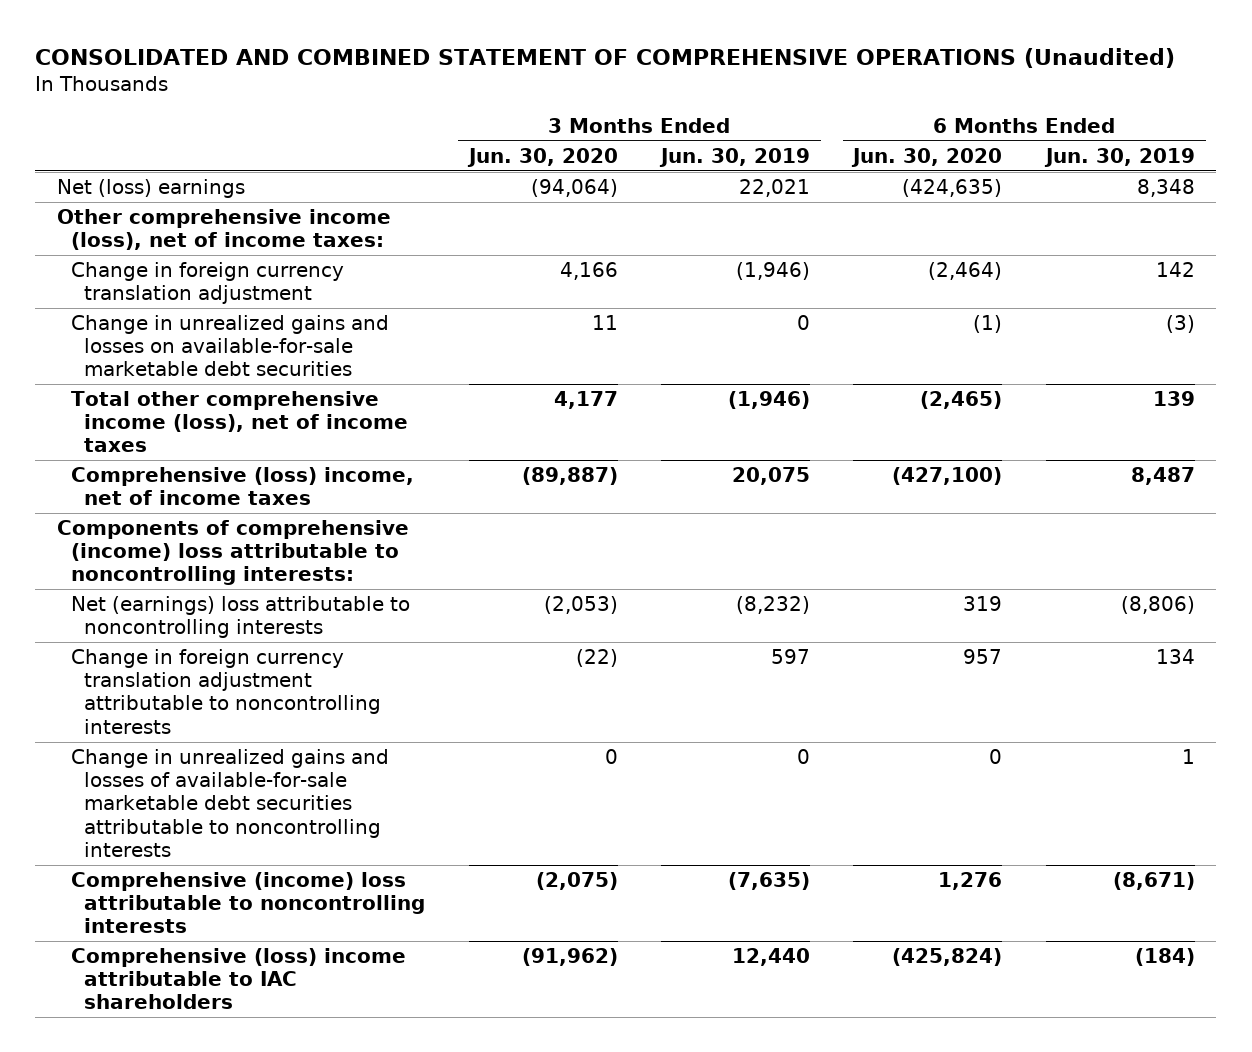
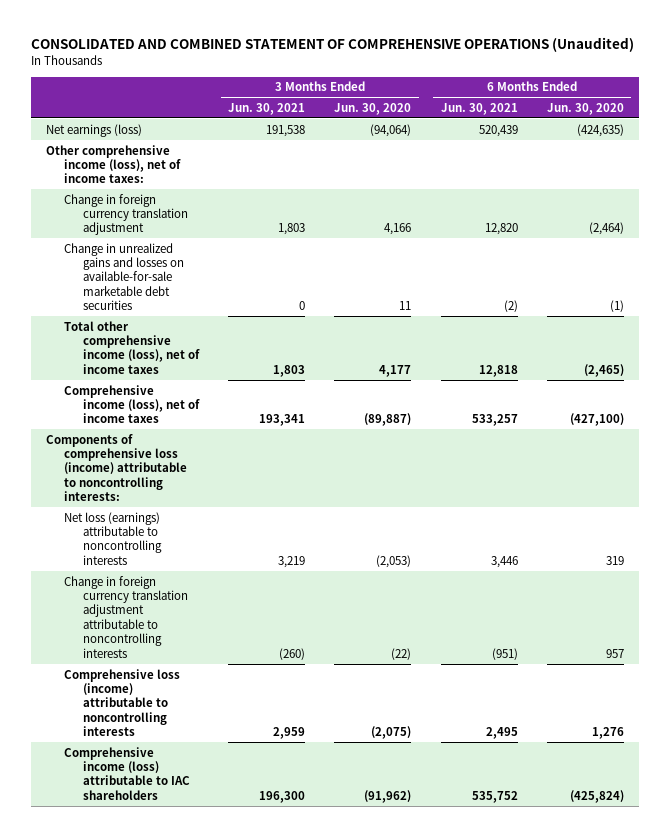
[658,147,810,167] Jun. 30, 2019 -> none
[1043,147,1195,167] Jun. 30, 2019 -> none
none -> [228,102,306,115] Jun. 30, 2021
none -> [440,102,518,115] Jun. 30, 2021
[56,179,245,199] Net (loss) earnings -> [45,123,142,137] Net earnings (loss)
[70,467,414,506] Comprehensive (loss) income, net of income taxes -> [64,384,200,424] Comprehensive income (loss), net of income taxes
[56,520,409,586] Components of comprehensive (income) loss attributable to noncontrolling interests: -> [45,433,188,502] Components of comprehensive loss (income) attributable to noncontrolling interests:
[70,596,410,639] Net (earnings) loss attributable to noncontrolling interests -> [64,511,162,565] Net loss (earnings) attributable to noncontrolling interests
[70,749,389,857] Change in unrealized gains and losses of available-for-sale marketable debt securities attributable to noncontrolling interests -> none
[70,872,426,934] Comprehensive (income) loss attributable to noncontrolling interests -> [64,668,181,737] Comprehensive loss (income) attributable to noncontrolling interests
[70,948,406,1010] Comprehensive (loss) income attributable to IAC shareholders -> [64,746,190,800] Comprehensive income (loss) attributable to IAC shareholders

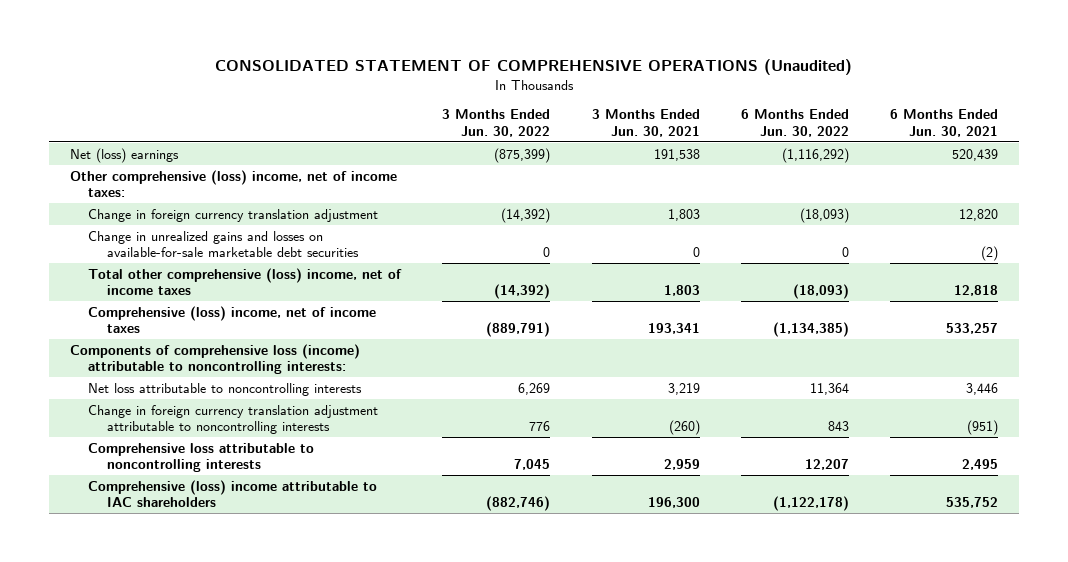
[31,37,635,53] CONSOLIDATED AND COMBINED STATEMENT OF COMPREHENSIVE OPERATIONS (Unaudited) -> [214,58,852,75] CONSOLIDATED STATEMENT OF COMPREHENSIVE OPERATIONS (Unaudited)
[334,102,412,115] Jun. 30, 2020 -> none
[546,102,624,115] Jun. 30, 2020 -> none
none -> [442,109,551,137] 3 Months Ended Jun. 30, 2022
none -> [740,109,849,137] 6 Months Ended Jun. 30, 2022
[45,123,142,137] Net earnings (loss) -> [69,147,179,163] Net (loss) earnings
[45,144,182,184] Other comprehensive income (loss), net of income taxes: -> [69,169,397,198] Other comprehensive (loss) income, net of income taxes:
[64,320,200,374] Total other comprehensive income (loss), net of income taxes -> [88,267,403,296] Total other comprehensive (loss) income, net of income taxes
[64,384,200,424] Comprehensive income (loss), net of income taxes -> [88,305,377,334] Comprehensive (loss) income, net of income taxes
[64,511,162,565] Net loss (earnings) attributable to noncontrolling interests -> [88,382,363,396] Net loss attributable to noncontrolling interests
[64,668,181,737] Comprehensive loss (income) attributable to noncontrolling interests -> [88,442,315,473] Comprehensive loss attributable to noncontrolling interests
[64,746,190,800] Comprehensive income (loss) attributable to IAC shareholders -> [88,479,378,508] Comprehensive (loss) income attributable to IAC shareholders

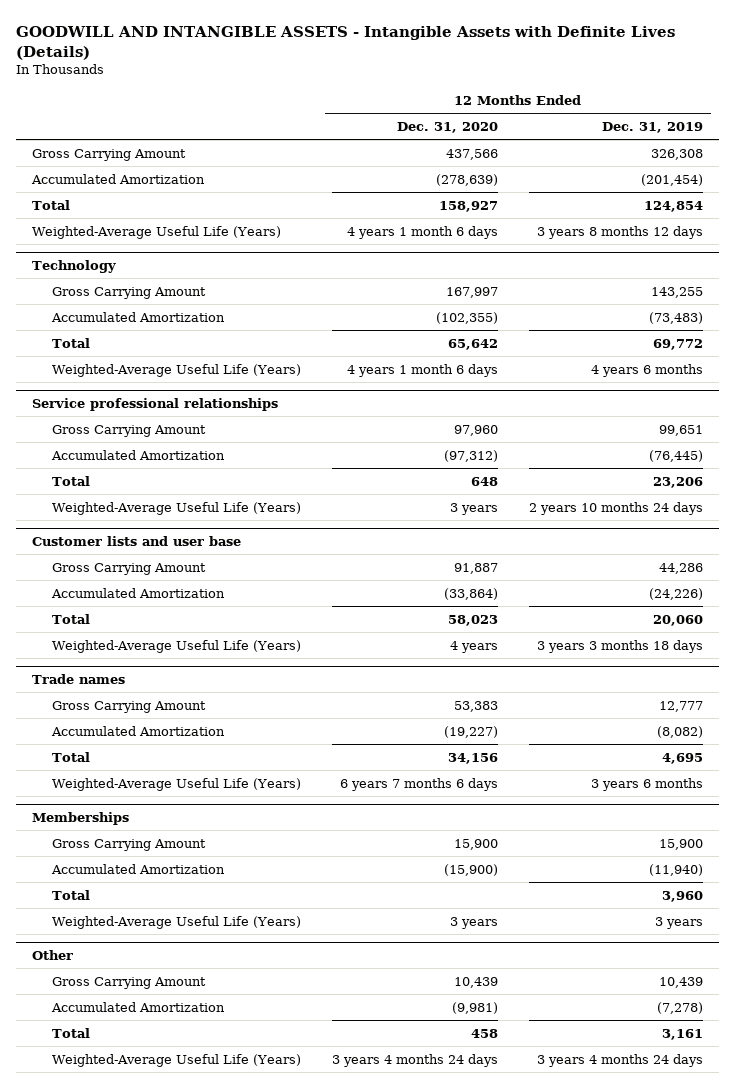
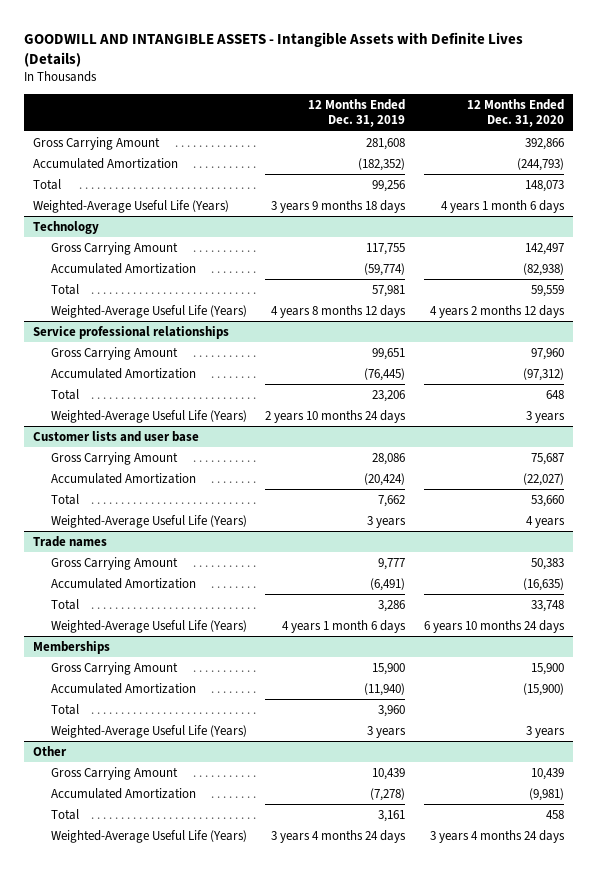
[446,148,499,160] 437,566 -> [525,137,565,150] 392,866
[651,148,704,160] 326,308 -> [366,137,406,150] 281,608
[436,173,499,186] (278,639) -> [517,157,565,171] (244,793)
[641,173,704,186] (201,454) -> [358,157,406,171] (182,352)
[439,200,499,212] 158,927 -> [525,179,565,192] 148,073
[644,200,704,212] 124,854 -> [372,179,406,192] 99,256
[537,225,704,239] 3 years 8 months 12 days -> [271,199,407,213] 3 years 9 months 18 days
[446,286,499,298] 167,997 -> [525,242,565,255] 142,497
[651,286,704,298] 143,255 -> [366,242,406,255] 117,755
[436,311,499,324] (102,355) -> [523,262,565,276] (82,938)
[649,311,704,324] (73,483) -> [364,262,406,276] (59,774)
[448,338,499,350] 65,642 -> [531,284,565,297] 59,559
[653,338,704,350] 69,772 -> [372,284,406,297] 57,981
[347,363,499,377] 4 years 1 month 6 days -> [430,304,566,318] 4 years 2 months 12 days
[591,363,704,377] 4 years 6 months -> [271,304,407,318] 4 years 8 months 12 days
[454,562,499,574] 91,887 -> [531,452,565,465] 75,687
[659,562,704,574] 44,286 -> [372,452,406,465] 28,086
[444,587,499,600] (33,864) -> [523,472,565,486] (22,027)
[649,587,704,600] (24,226) -> [364,472,406,486] (20,424)
[448,614,499,626] 58,023 -> [531,494,565,507] 53,660
[653,614,704,626] 20,060 -> [378,494,406,507] 7,662
[537,639,704,653] 3 years 3 months 18 days -> [367,515,407,528] 3 years
[454,700,499,712] 53,383 -> [531,557,565,570] 50,383
[659,700,704,712] 12,777 -> [378,557,406,570] 9,777
[444,725,499,738] (19,227) -> [523,577,565,591] (16,635)
[657,725,704,738] (8,082) -> [370,577,406,591] (6,491)
[448,752,499,764] 34,156 -> [531,599,565,612] 33,748
[662,752,704,764] 4,695 -> [378,599,406,612] 3,286
[340,777,499,791] 6 years 7 months 6 days -> [424,619,566,633] 6 years 10 months 24 days
[591,777,704,791] 3 years 6 months -> [282,619,407,633] 4 years 1 month 6 days

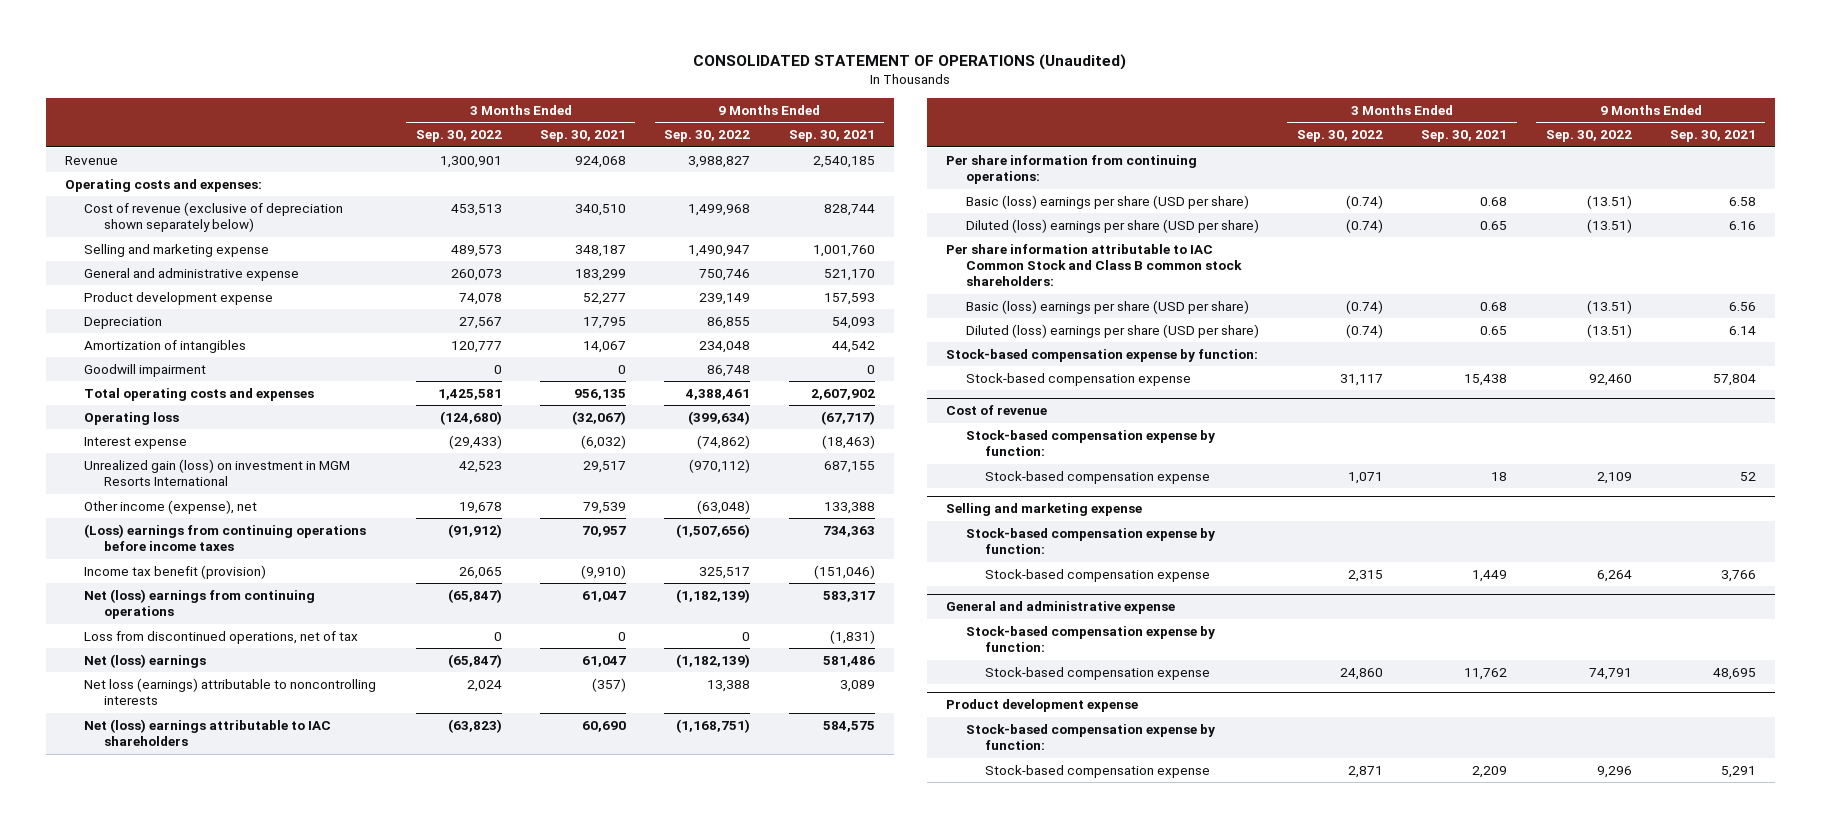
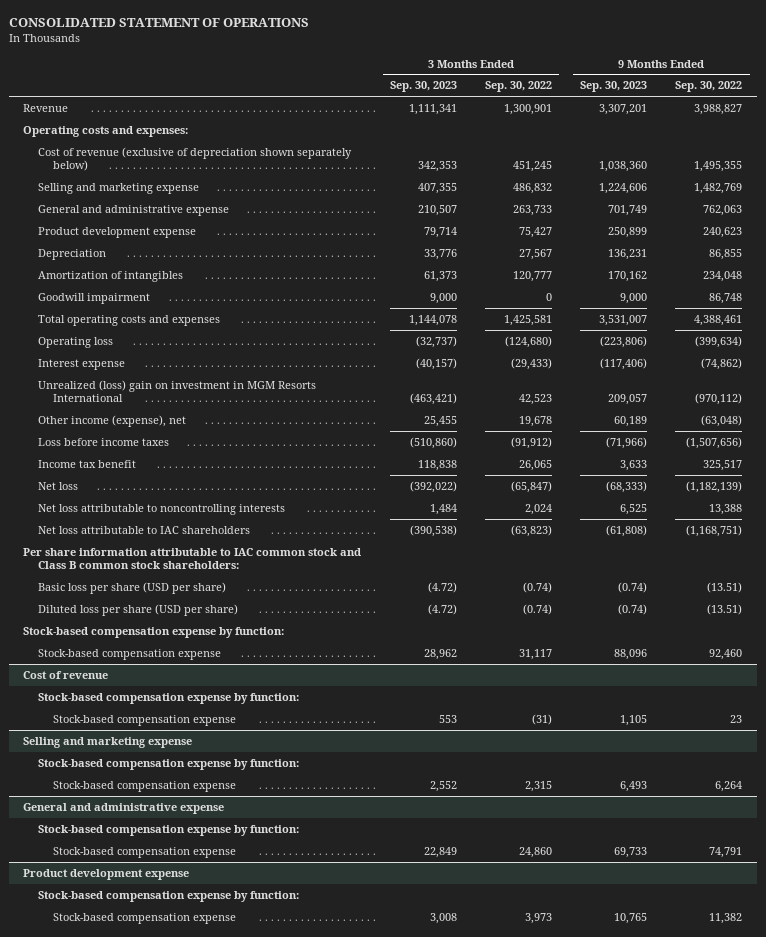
[693,54,1127,71] CONSOLIDATED STATEMENT OF OPERATIONS (Unaudited) -> [9,17,310,27] CONSOLIDATED STATEMENT OF OPERATIONS
[539,130,626,143] Sep. 30, 2021 -> none
[788,130,875,143] Sep. 30, 2021 -> none
none -> [389,81,457,93] Sep. 30, 2023
none -> [580,81,648,93] Sep. 30, 2023
[450,203,502,216] 453,513 -> [512,160,552,172] 451,245
[688,203,751,216] 1,499,968 -> [694,160,743,172] 1,495,355
[450,244,502,257] 489,573 -> [512,182,552,194] 486,832
[688,244,751,257] 1,490,947 -> [694,182,743,194] 1,482,769
[450,268,502,281] 260,073 -> [512,204,552,216] 263,733
[699,268,751,281] 750,746 -> [703,204,743,216] 762,063
[458,292,502,305] 74,078 -> [518,226,552,238] 75,427
[699,292,751,305] 239,149 -> [703,226,743,238] 240,623
[84,458,351,487] Unrealized gain (loss) on investment in MGM Resorts International -> [38,379,317,402] Unrealized (loss) gain on investment in MGM Resorts International
[84,588,316,620] Net (loss) earnings from continuing operations -> none
[84,630,359,644] Loss from discontinued operations, net of tax -> none
[946,243,1242,287] Per share information attributable to IAC Common Stock and Class B common stock shareholders: -> none
[965,299,1249,314] Basic (loss) earnings per share (USD per share) -> none
[965,323,1259,338] Diluted (loss) earnings per share (USD per share) -> none
[84,523,367,552] (Loss) earnings from continuing operations before income taxes -> [38,437,170,446] Loss before income taxes
[84,564,267,579] Income tax benefit (provision) -> [38,459,137,468] Income tax benefit
[84,653,207,668] Net (loss) earnings -> [38,481,79,490] Net loss
[84,677,377,706] Net loss (earnings) attributable to noncontrolling interests -> [38,503,286,515] Net loss attributable to noncontrolling interests
[84,718,332,747] Net (loss) earnings attributable to IAC shareholders -> [38,525,251,534] Net loss attributable to IAC shareholders
[946,154,1198,185] Per share information from continuing operations: -> [23,547,362,569] Per share information attributable to IAC common stock and Class B common stock shareholders:
[965,194,1249,209] Basic (loss) earnings per share (USD per share) -> [38,581,227,594] Basic loss per share (USD per share)
[965,218,1259,233] Diluted (loss) earnings per share (USD per share) -> [38,603,239,616] Diluted loss per share (USD per share)
[1347,471,1383,484] 1,071 -> [531,713,552,725] (31)
[1596,471,1632,484] 2,109 -> [730,714,743,723] 23
[1347,765,1383,778] 2,871 -> [524,912,552,924] 3,973
[1596,765,1632,778] 9,296 -> [709,912,743,924] 11,382

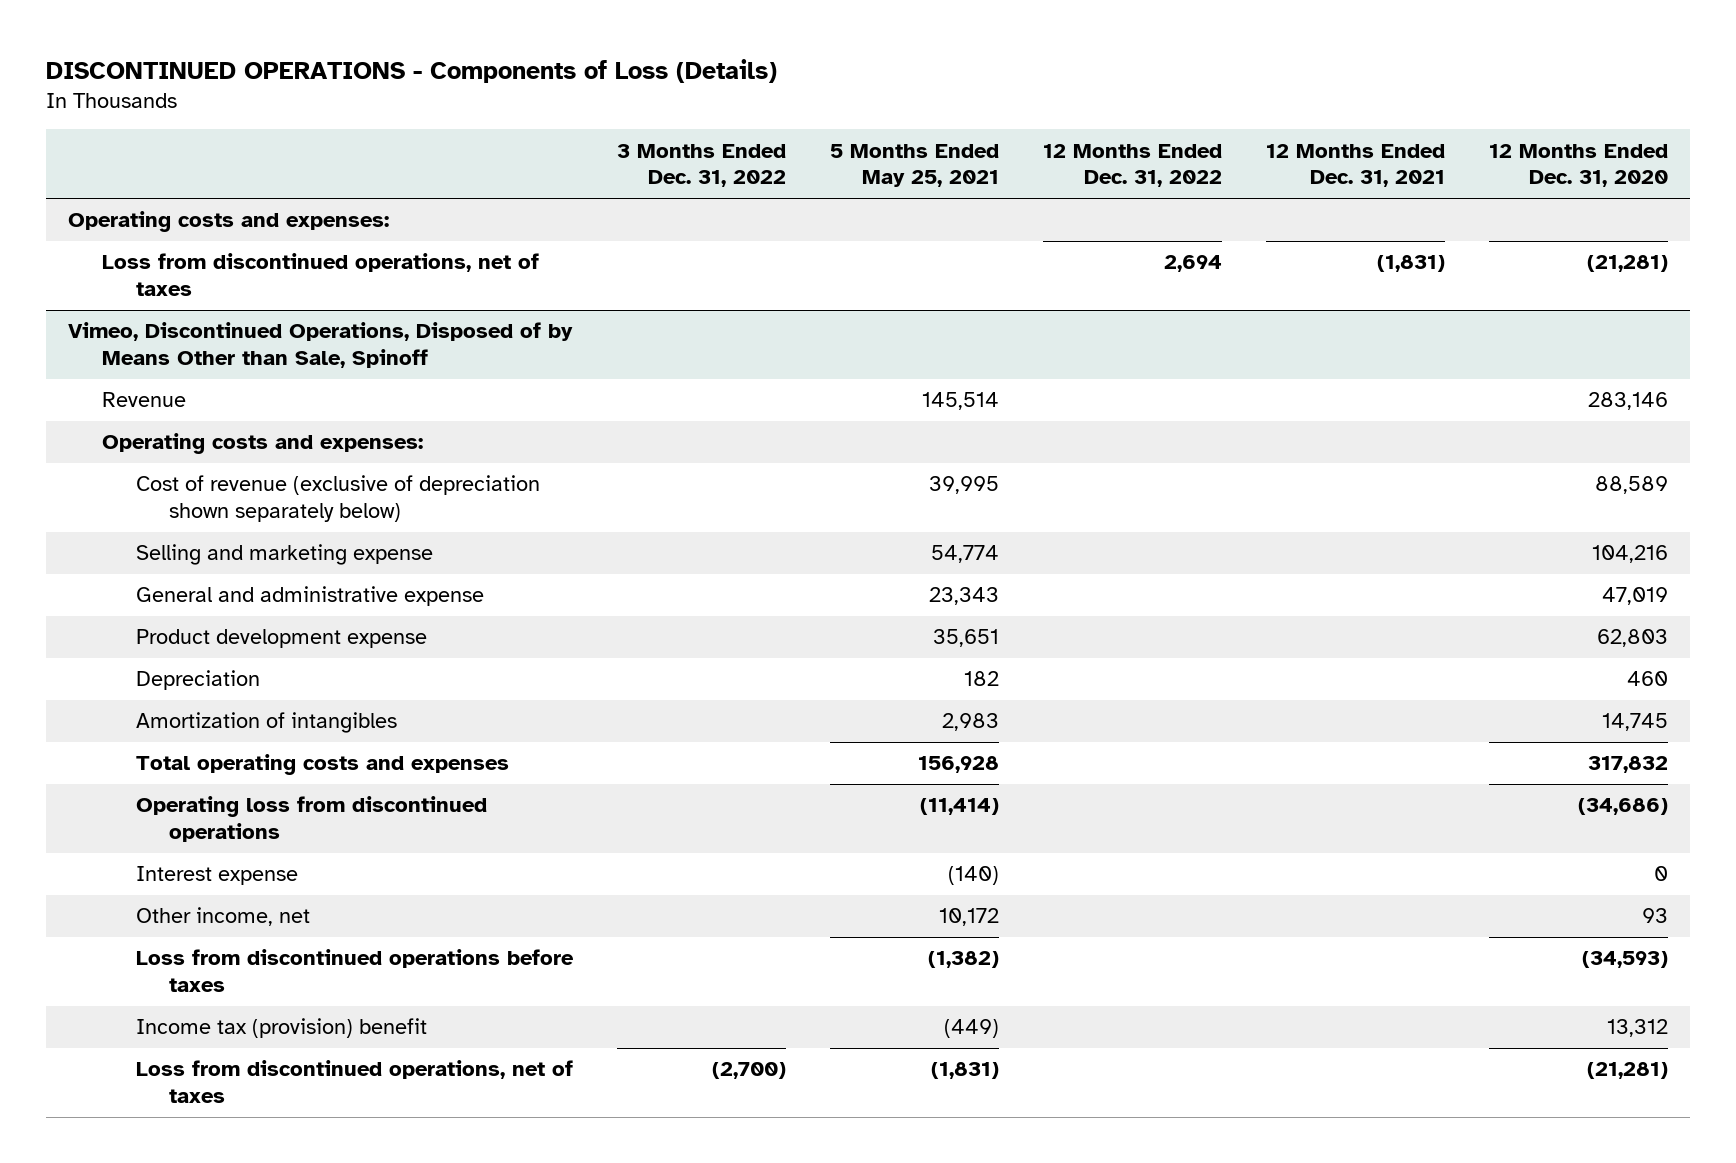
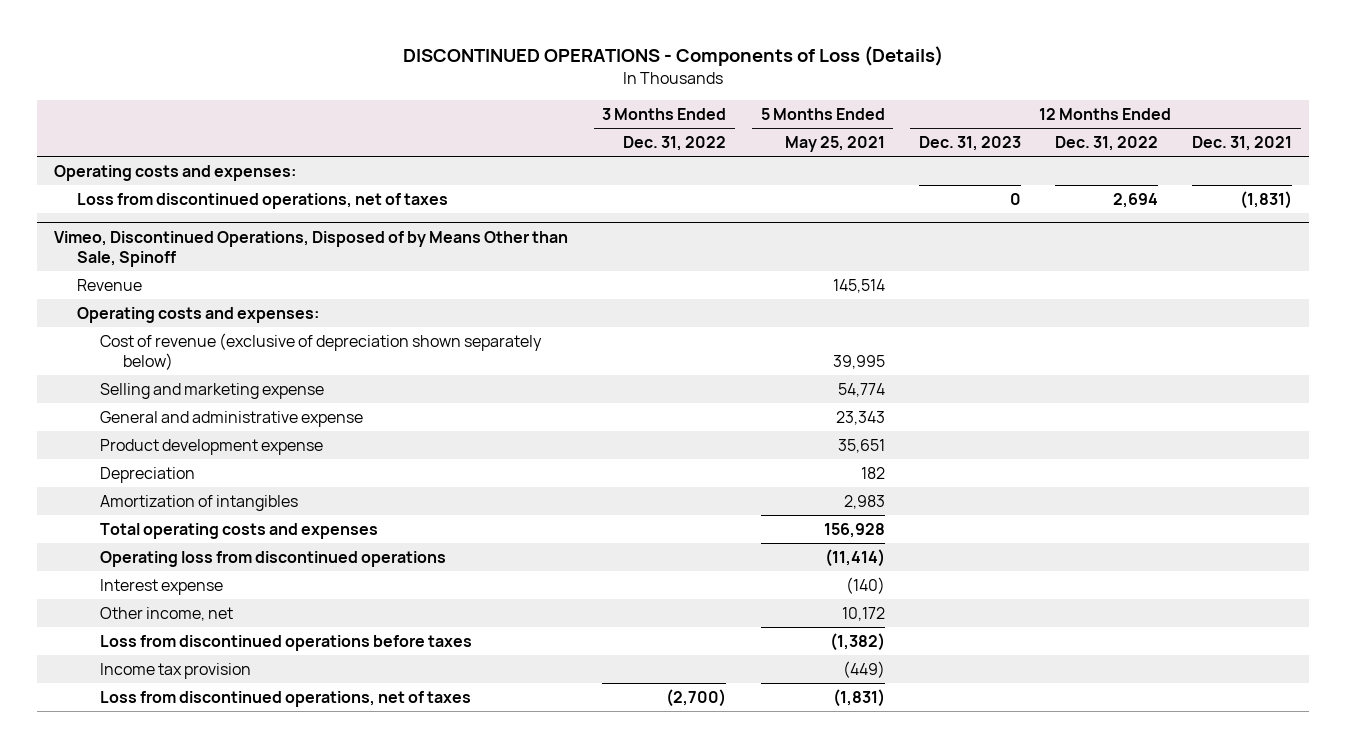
[1488,143,1668,188] 12 Months Ended Dec. 31, 2020 -> none
none -> [918,136,1021,152] Dec. 31, 2023
[135,1018,427,1039] Income tax (provision) benefit -> [99,662,251,679] Income tax provision

